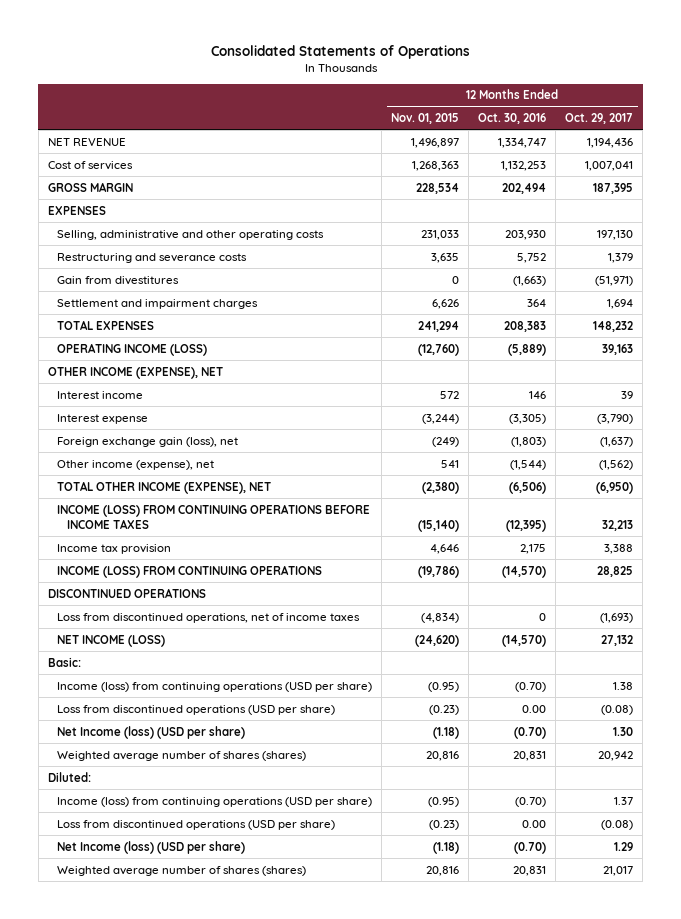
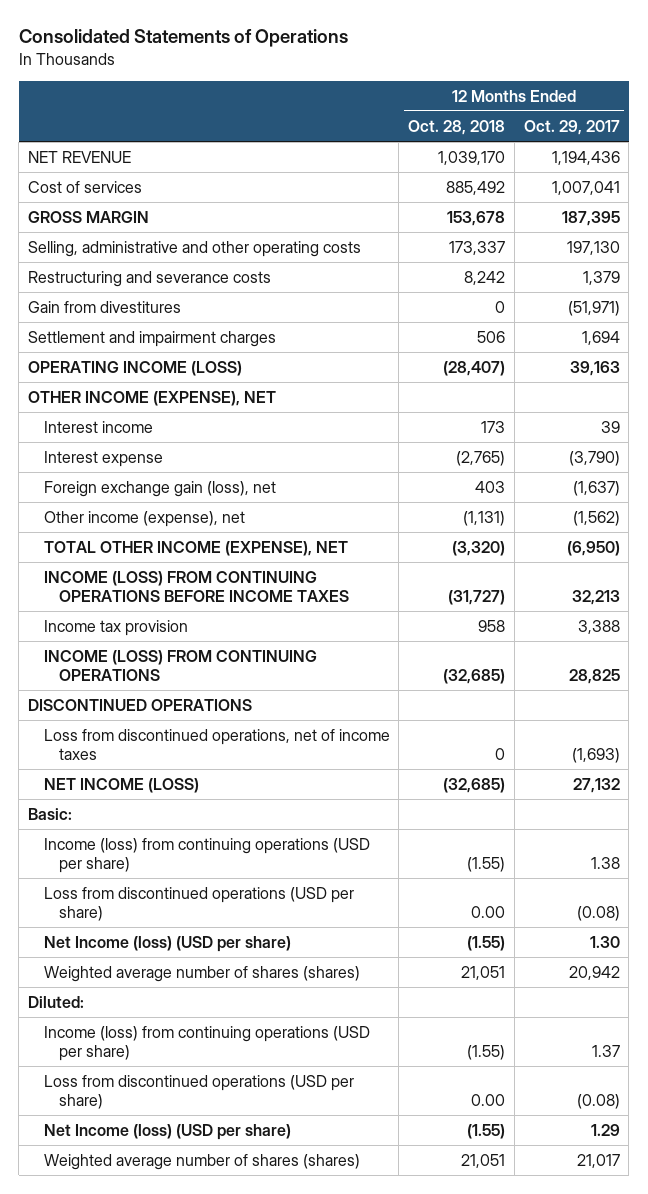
[391,113,460,125] Nov. 01, 2015 -> none
[478,113,547,125] Oct. 30, 2016 -> none
none -> [408,119,506,135] Oct. 28, 2018
[47,205,106,215] EXPENSES -> none
[57,319,155,330] TOTAL EXPENSES -> none

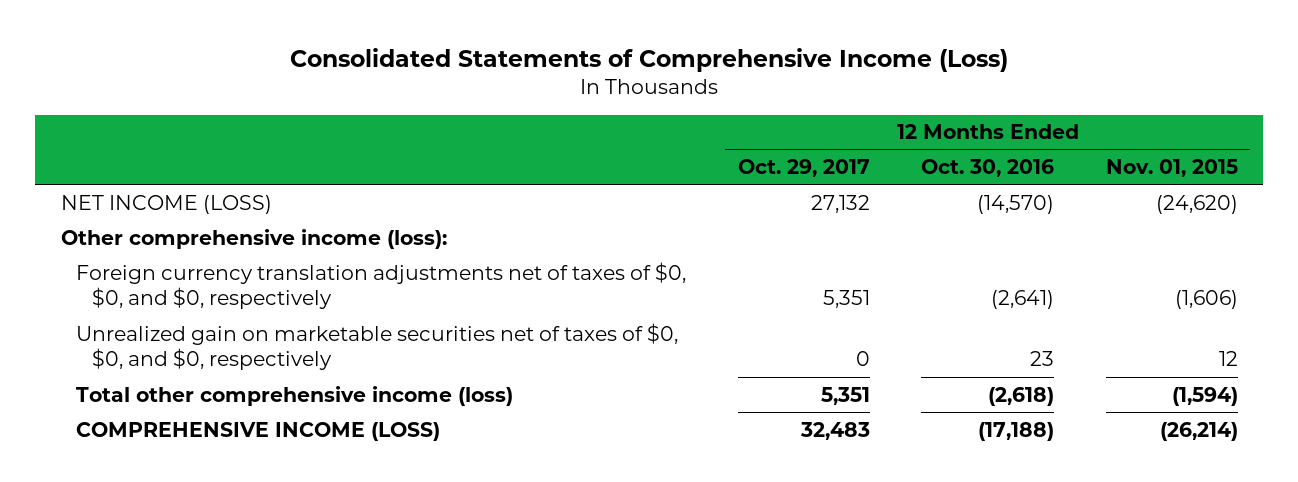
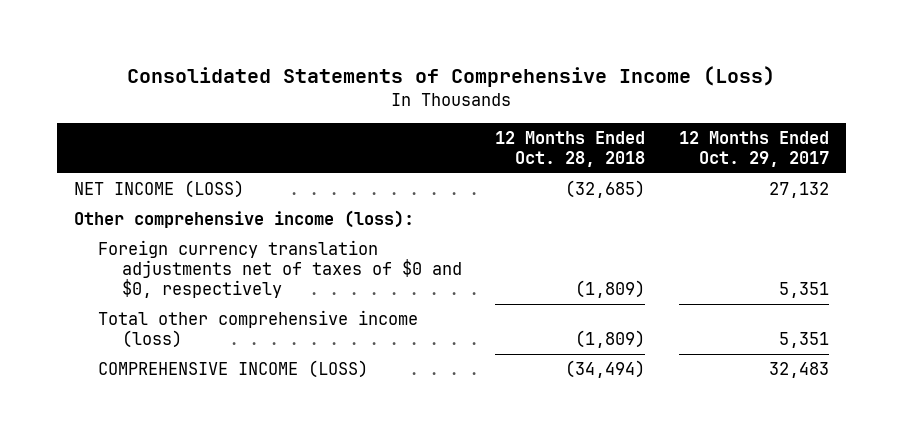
[921,158,1055,177] Oct. 30, 2016 -> none
[1105,158,1238,177] Nov. 01, 2015 -> none
none -> [495,131,646,167] 12 Months Ended Oct. 28, 2018
[76,322,679,371] Unrealized gain on marketable securities net of taxes of $0, $0, and $0, respectively -> none
[76,261,687,310] Foreign currency translation adjustments net of taxes of $0, $0, and $0, respectively -> [97,240,462,298] Foreign currency translation adjustments net of taxes of $0 and $0, respectively

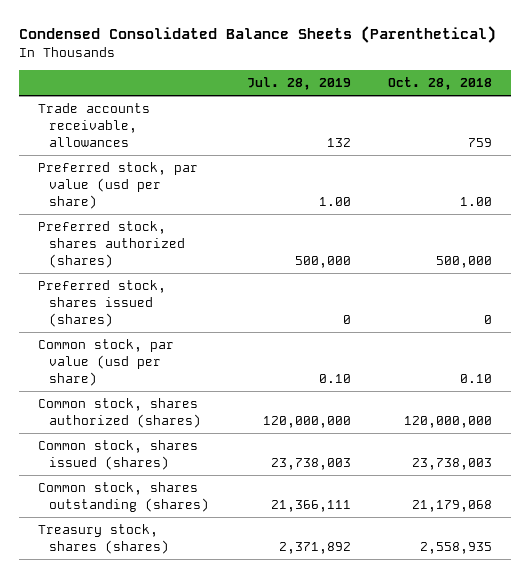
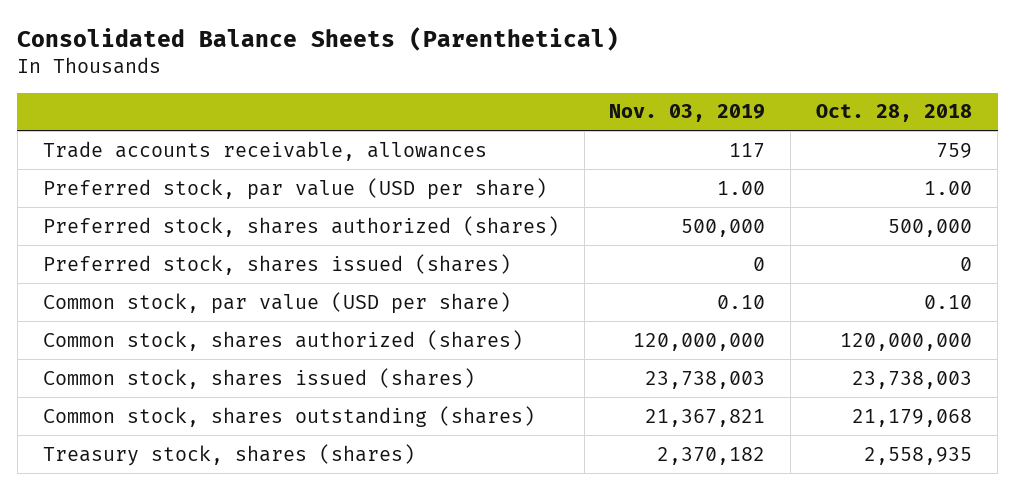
[19,26,497,44] Condensed Consolidated Balance Sheets (Parenthetical) -> [17,27,620,52] Consolidated Balance Sheets (Parenthetical)
[246,76,351,90] Jul. 28, 2019 -> none
none -> [609,104,766,123] Nov. 03, 2019
[38,162,199,209] Preferred stock, par value (usd per share) -> [42,177,547,200] Preferred stock, par value (USD per share)
[38,339,175,386] Common stock, par value (usd per share) -> [42,291,511,314] Common stock, par value (USD per share)

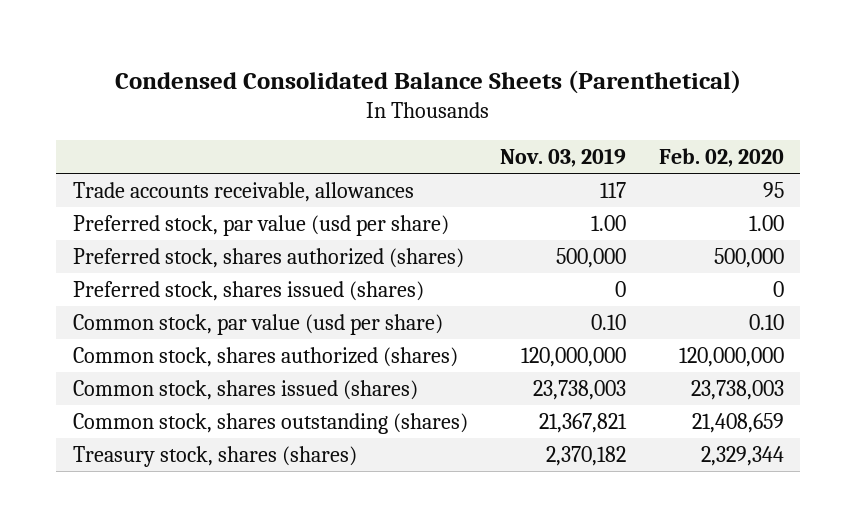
[17,27,620,52] Consolidated Balance Sheets (Parenthetical) -> [115,70,742,95] Condensed Consolidated Balance Sheets (Parenthetical)
[816,104,973,123] Oct. 28, 2018 -> none
none -> [659,147,785,167] Feb. 02, 2020
[42,177,547,200] Preferred stock, par value (USD per share) -> [72,214,449,236] Preferred stock, par value (usd per share)
[42,291,511,314] Common stock, par value (USD per share) -> [72,313,443,335] Common stock, par value (usd per share)

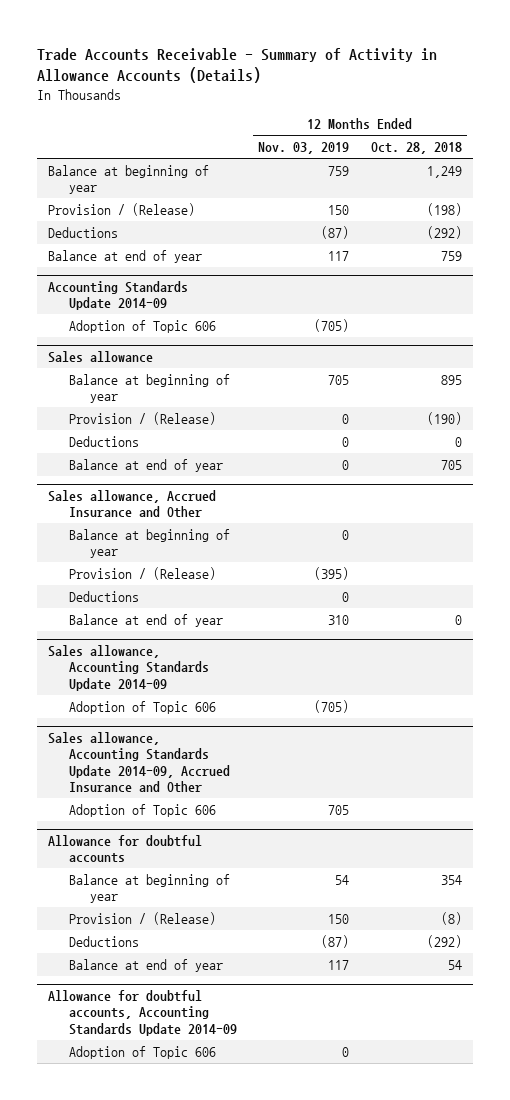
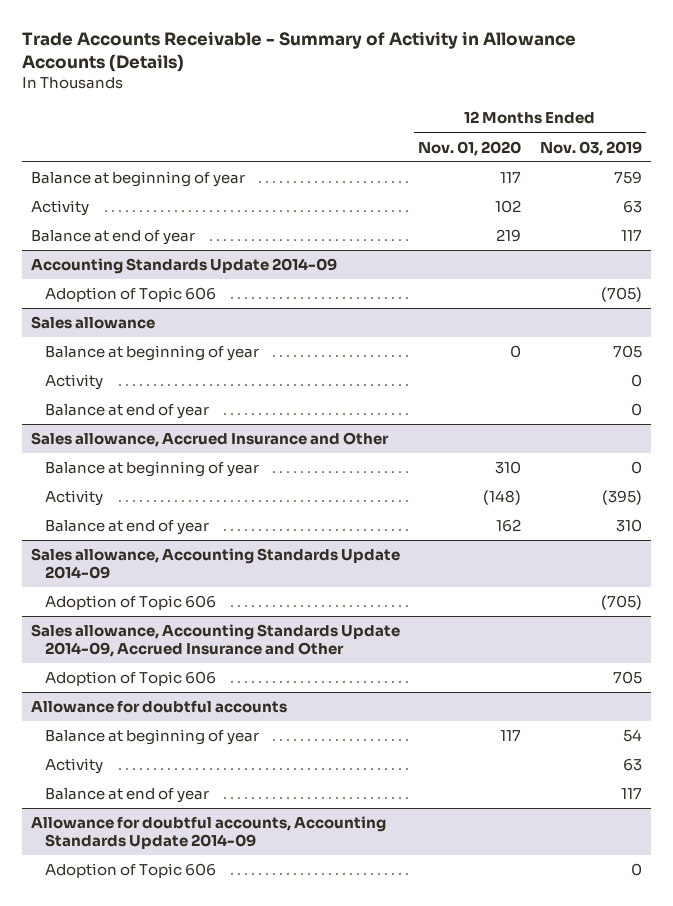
[370,142,462,155] Oct. 28, 2018 -> none
none -> [418,140,522,156] Nov. 01, 2020
[48,202,196,216] Provision / (Release) -> none
[48,226,119,238] Deductions -> none
none -> [30,199,89,216] Activity
[69,411,217,425] Provision / (Release) -> none
[69,435,140,447] Deductions -> none
none -> [44,373,103,390] Activity
[69,590,140,602] Deductions -> none
[69,566,217,580] Provision / (Release) -> [44,489,103,506] Activity
[69,911,217,925] Provision / (Release) -> none
[69,935,140,947] Deductions -> none
none -> [44,757,103,774] Activity

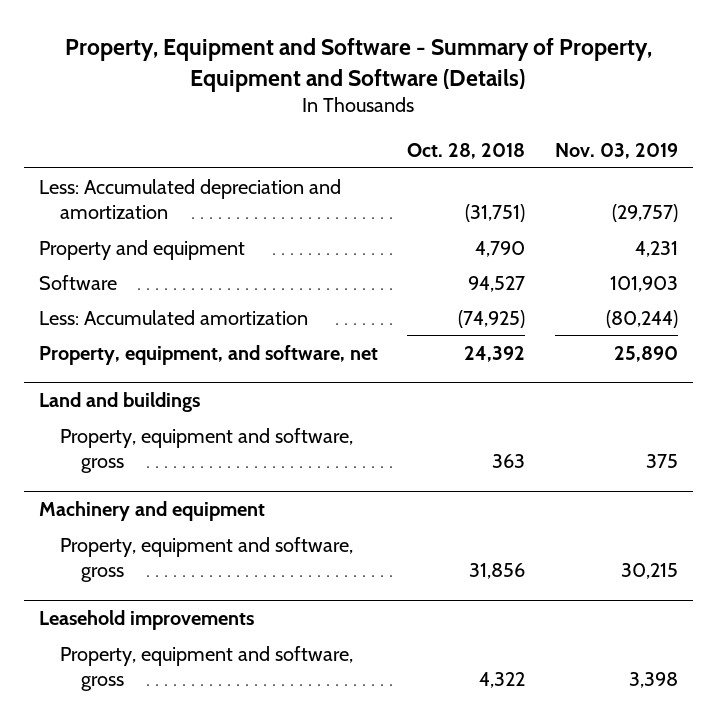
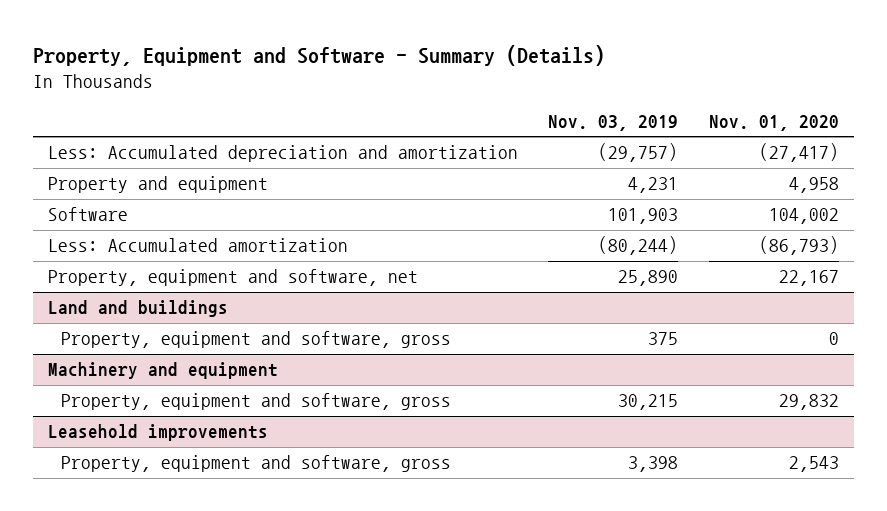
[65,37,653,92] Property, Equipment and Software - Summary of Property, Equipment and Software (Details) -> [33,44,606,66] Property, Equipment and Software - Summary (Details)
[407,142,526,159] Oct. 28, 2018 -> none
none -> [708,114,839,131] Nov. 01, 2020
[38,344,378,365] Property, equipment, and software, net -> [48,269,419,287] Property, equipment and software, net

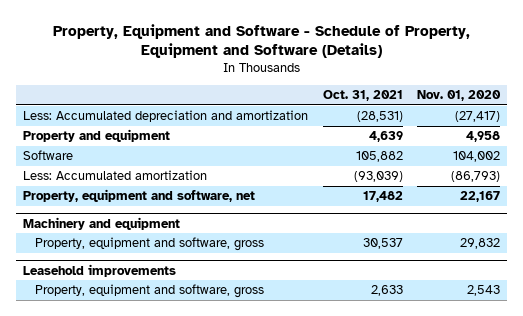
[33,44,606,66] Property, Equipment and Software - Summary (Details) -> [52,23,470,59] Property, Equipment and Software - Schedule of Property, Equipment and Software (Details)
[548,114,679,131] Nov. 03, 2019 -> none
none -> [322,89,403,101] Oct. 31, 2021
[48,300,229,318] Land and buildings -> none
[61,331,452,349] Property, equipment and software, gross -> none

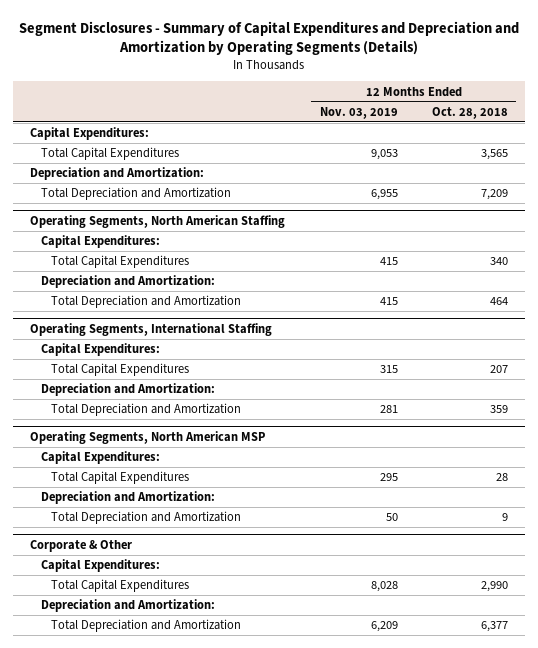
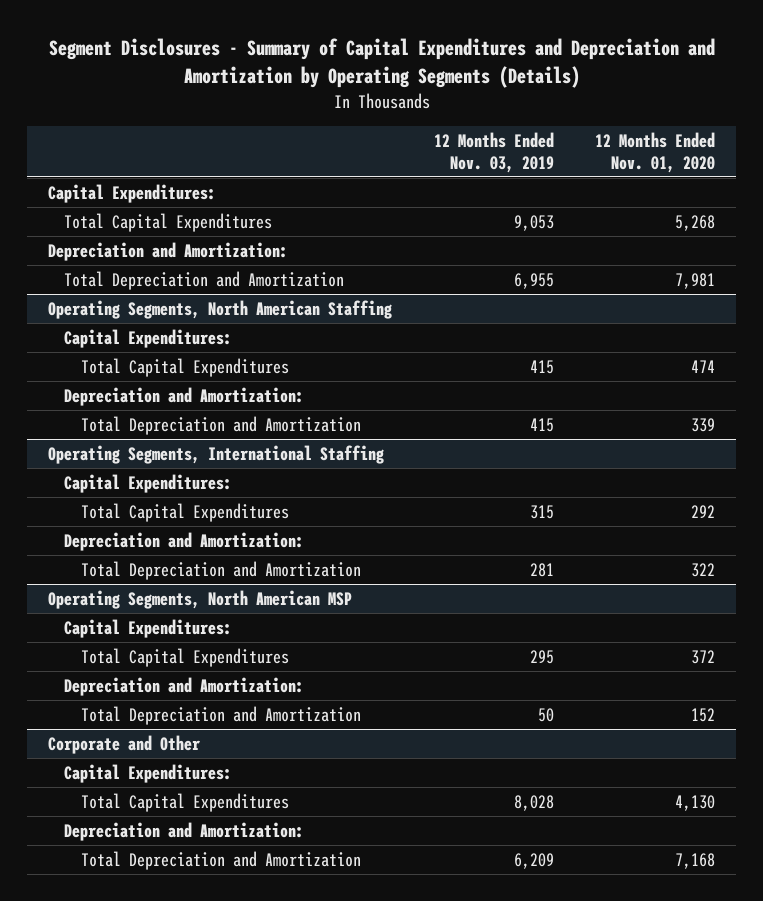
[431,106,508,119] Oct. 28, 2018 -> none
none -> [595,131,716,173] 12 Months Ended Nov. 01, 2020
[30,540,133,553] Corporate & Other -> [48,734,201,754] Corporate and Other

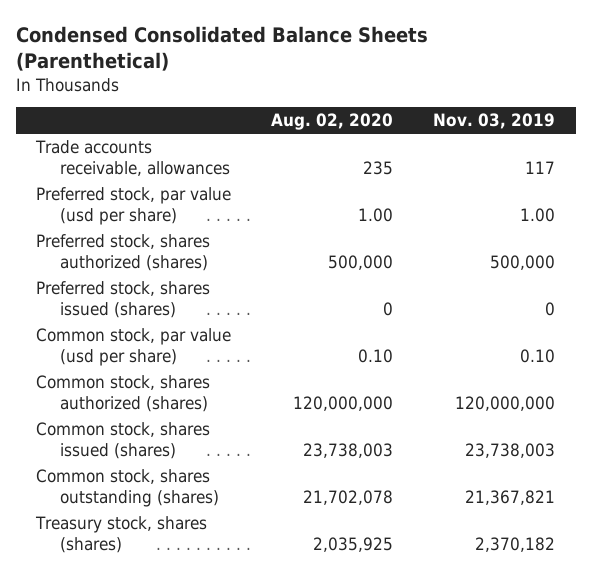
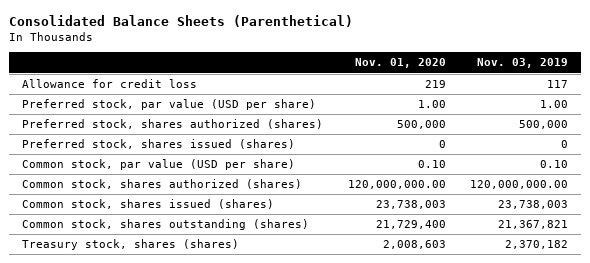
[15,25,428,71] Condensed Consolidated Balance Sheets (Parenthetical) -> [9,15,354,28] Consolidated Balance Sheets (Parenthetical)
[271,113,394,131] Aug. 02, 2020 -> none
none -> [354,58,446,69] Nov. 01, 2020
[34,140,231,176] Trade accounts receivable, allowances -> [21,79,197,89] Allowance for credit loss
[35,187,231,225] Preferred stock, par value (usd per share) -> [21,99,316,111] Preferred stock, par value (USD per share)
[35,328,231,366] Common stock, par value (usd per share) -> [21,159,295,171] Common stock, par value (USD per share)
[455,395,556,411] 120,000,000 -> [470,180,569,190] 120,000,000.00

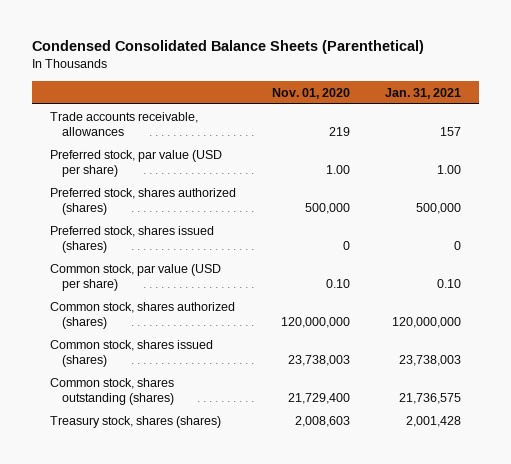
[9,15,354,28] Consolidated Balance Sheets (Parenthetical) -> [32,40,425,55] Condensed Consolidated Balance Sheets (Parenthetical)
[477,58,569,69] Nov. 03, 2019 -> none
none -> [385,87,462,99] Jan. 31, 2021
[21,79,197,89] Allowance for credit loss -> [49,111,198,137] Trade accounts receivable, allowances
[347,180,446,190] 120,000,000.00 -> [280,317,350,329] 120,000,000

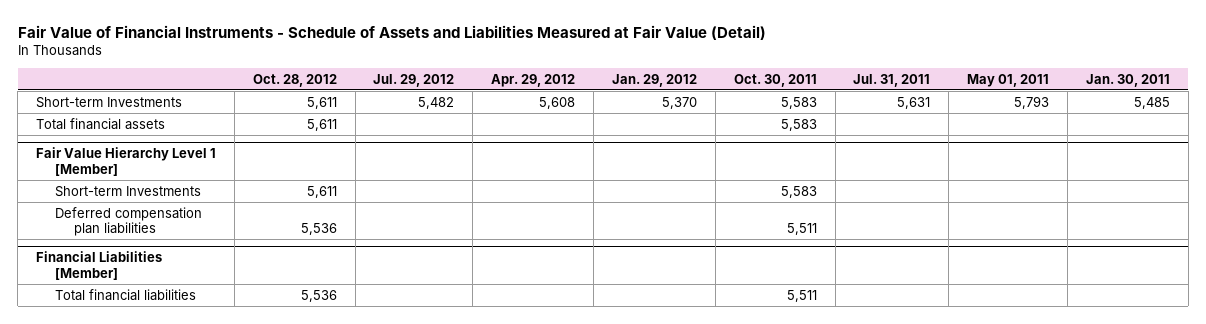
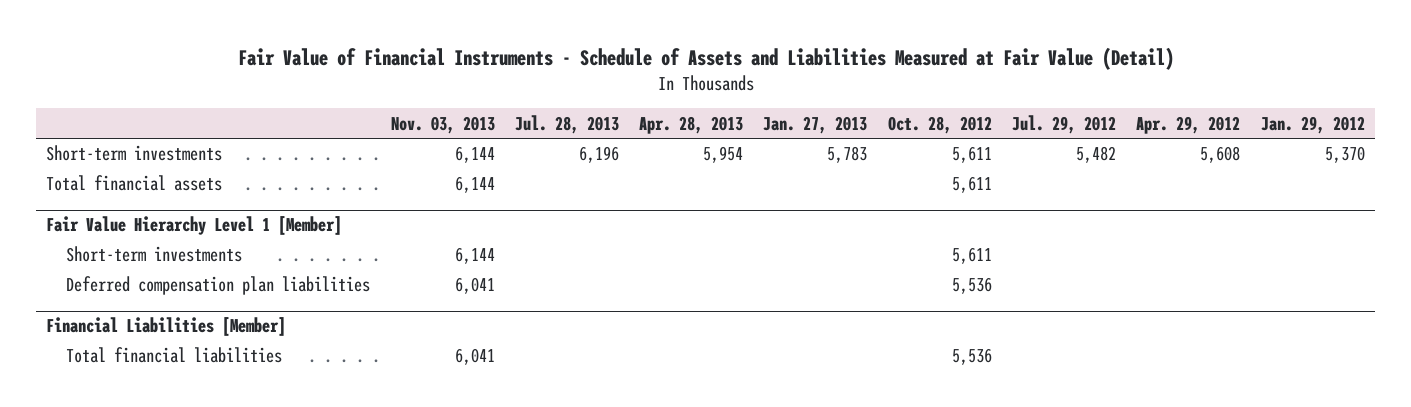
[733,73,817,87] Oct. 30, 2011 -> none
[853,73,931,87] Jul. 31, 2011 -> none
[967,73,1050,87] May 01, 2011 -> none
[1085,73,1170,87] Jan. 30, 2011 -> none
none -> [390,115,495,134] Nov. 03, 2013
none -> [514,114,619,134] Jul. 28, 2013
none -> [639,115,744,134] Apr. 28, 2013
none -> [763,115,868,134] Jan. 27, 2013
[36,96,183,108] Short-term Investments -> [46,145,223,162] Short-term investments
[55,185,202,197] Short-term Investments -> [66,246,243,263] Short-term investments

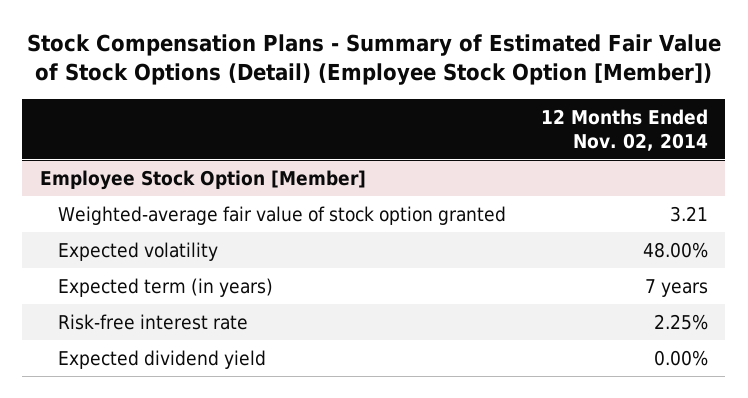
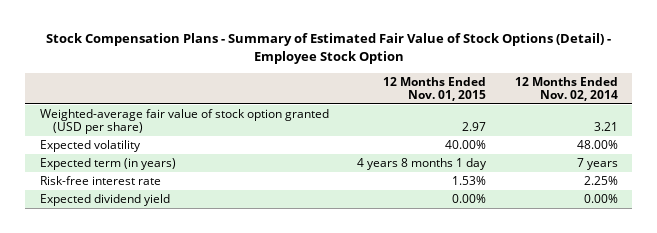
[26,34,721,86] Stock Compensation Plans - Summary of Estimated Fair Value of Stock Options (Detail) (Employee Stock Option [Member]) -> [45,33,611,65] Stock Compensation Plans - Summary of Estimated Fair Value of Stock Options (Detail) - Employee Stock Option
none -> [383,76,487,101] 12 Months Ended Nov. 01, 2015
[39,169,366,190] Employee Stock Option [Member] -> none
[58,205,507,225] Weighted-average fair value of stock option granted -> [39,108,329,135] Weighted-average fair value of stock option granted (USD per share)

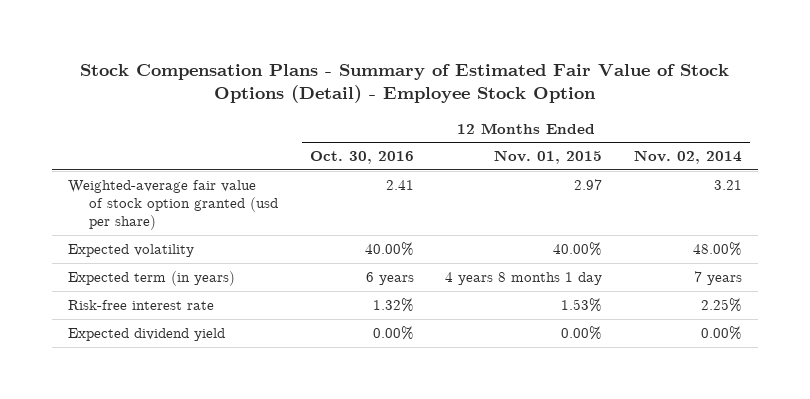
none -> [309,151,414,165] Oct. 30, 2016
[39,108,329,135] Weighted-average fair value of stock option granted (USD per share) -> [68,180,278,230] Weighted-average fair value of stock option granted (usd per share)

